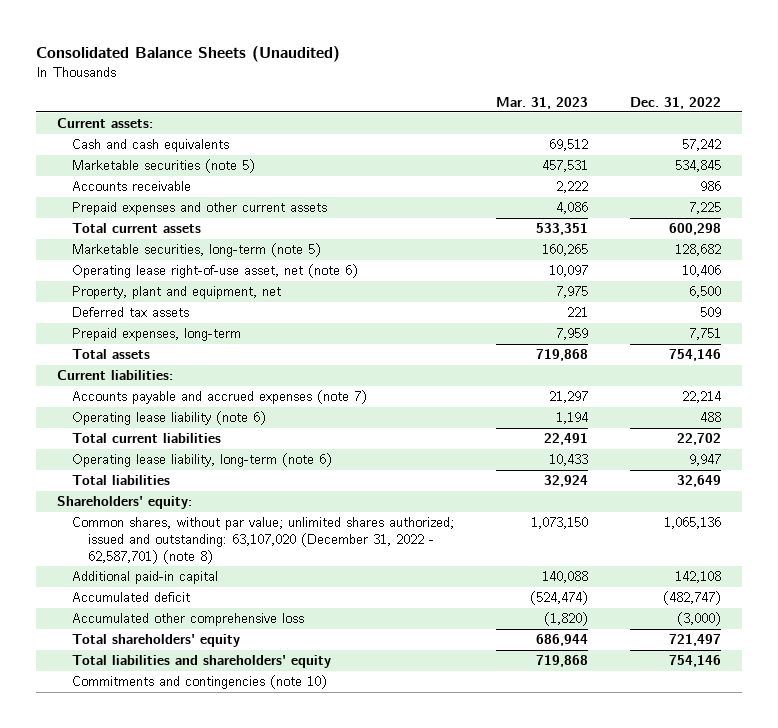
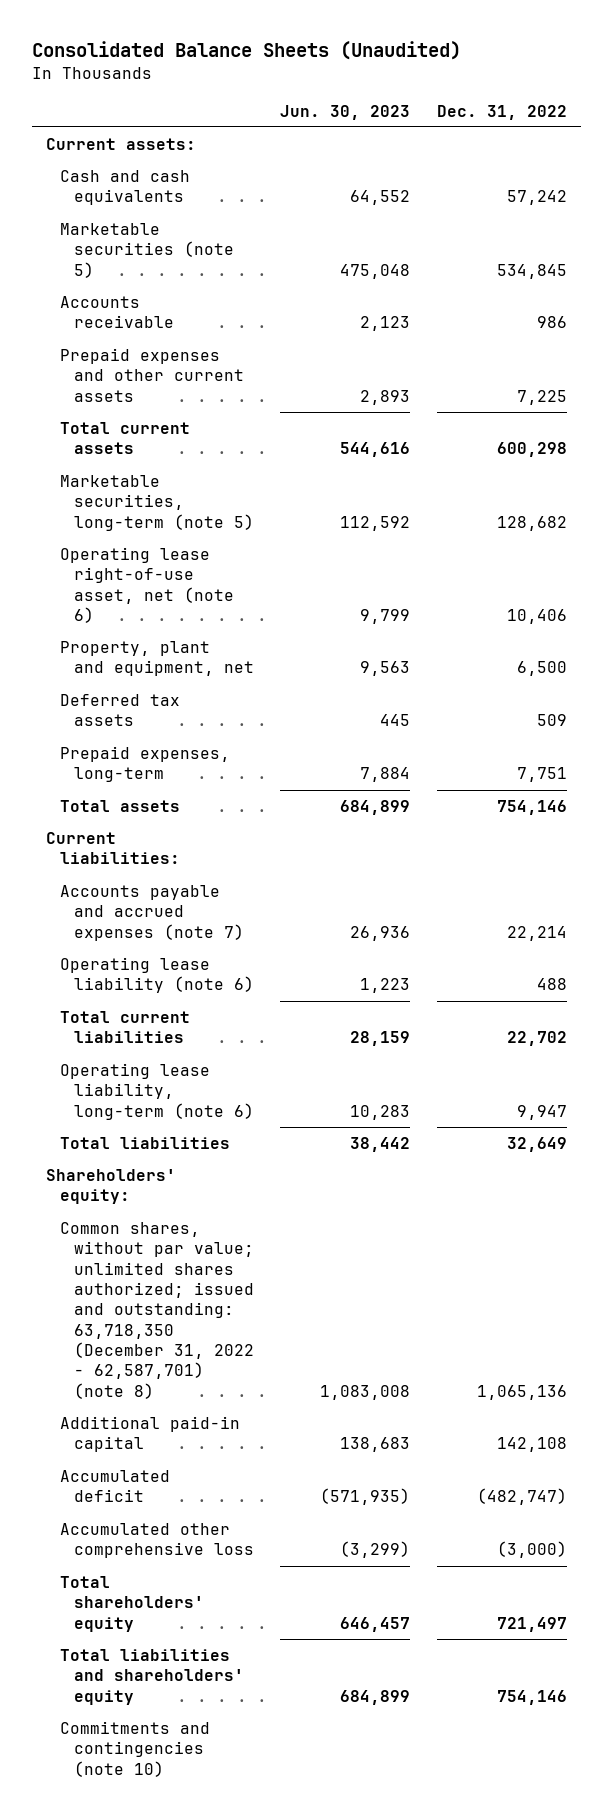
[496,96,589,109] Mar. 31, 2023 -> none
none -> [280,104,411,120] Jun. 30, 2023
[72,517,455,564] Common shares, without par value; unlimited shares authorized; issued and outstanding: 63,107,020 (December 31, 2022 - 62,587,701) (note 8) -> [59,1221,254,1399] Common shares, without par value; unlimited shares authorized; issued and outstanding: 63,718,350 (December 31, 2022 - 62,587,701) (note 8)

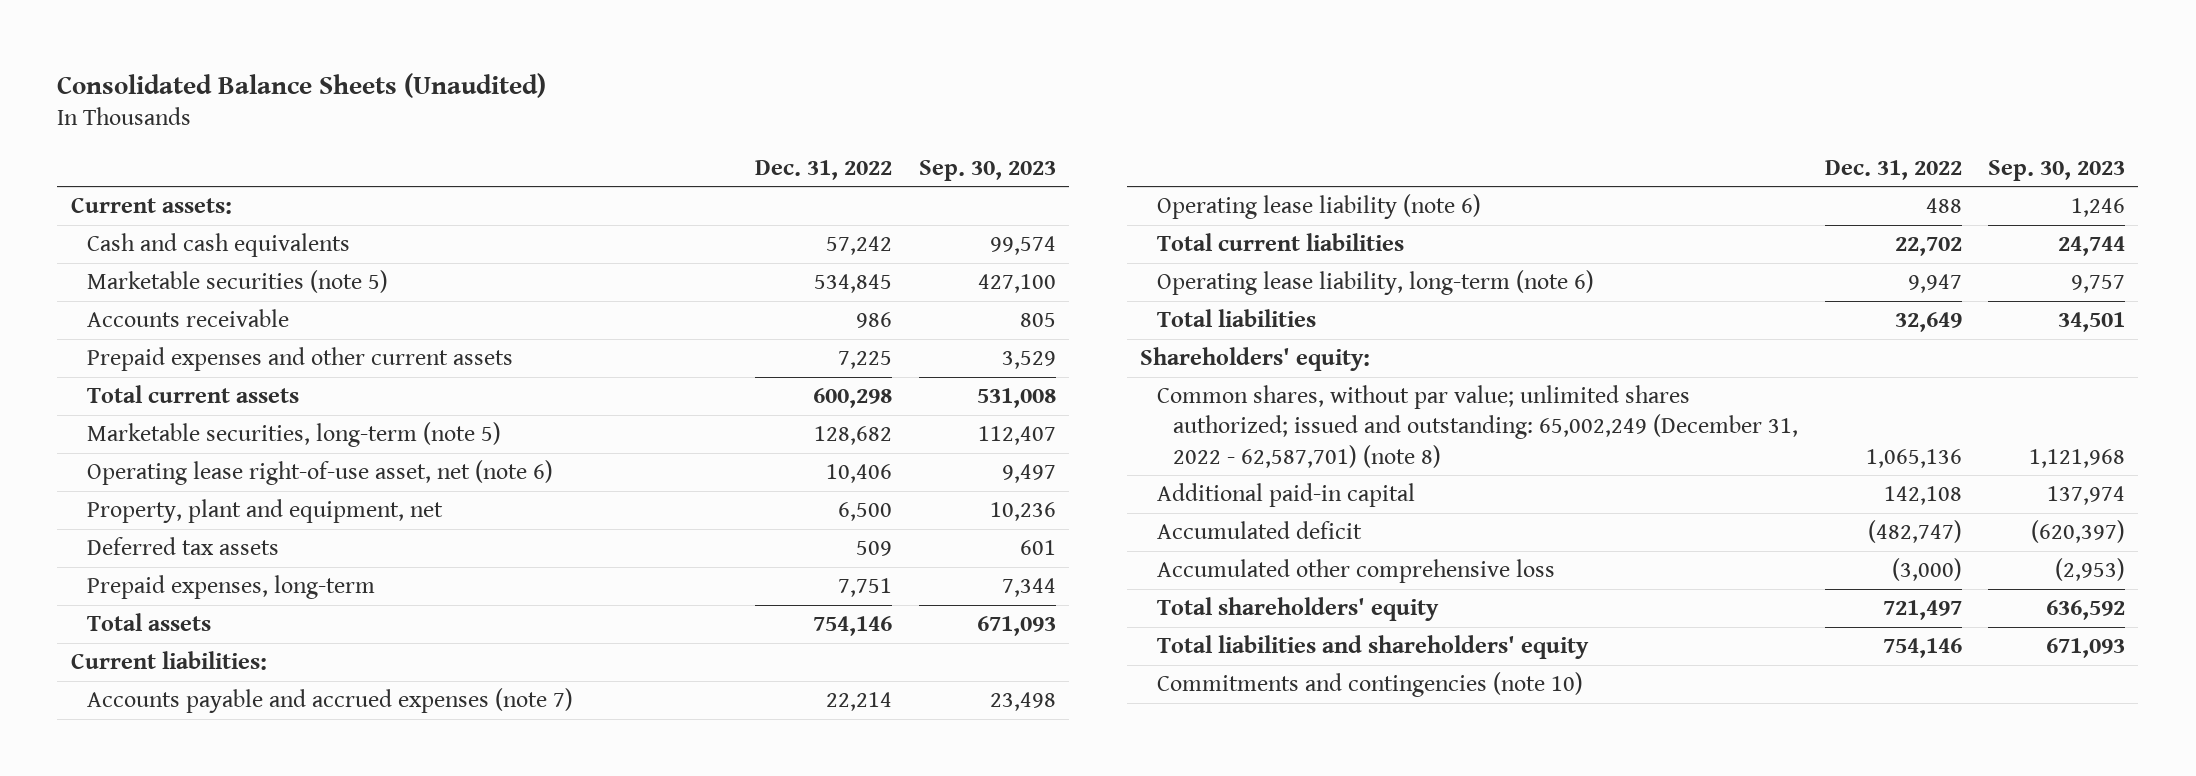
[280,104,411,120] Jun. 30, 2023 -> none
none -> [918,159,1056,181] Sep. 30, 2023
[59,1221,254,1399] Common shares, without par value; unlimited shares authorized; issued and outstanding: 63,718,350 (December 31, 2022 - 62,587,701) (note 8) -> [1156,385,1799,468] Common shares, without par value; unlimited shares authorized; issued and outstanding: 65,002,249 (December 31, 2022 - 62,587,701) (note 8)

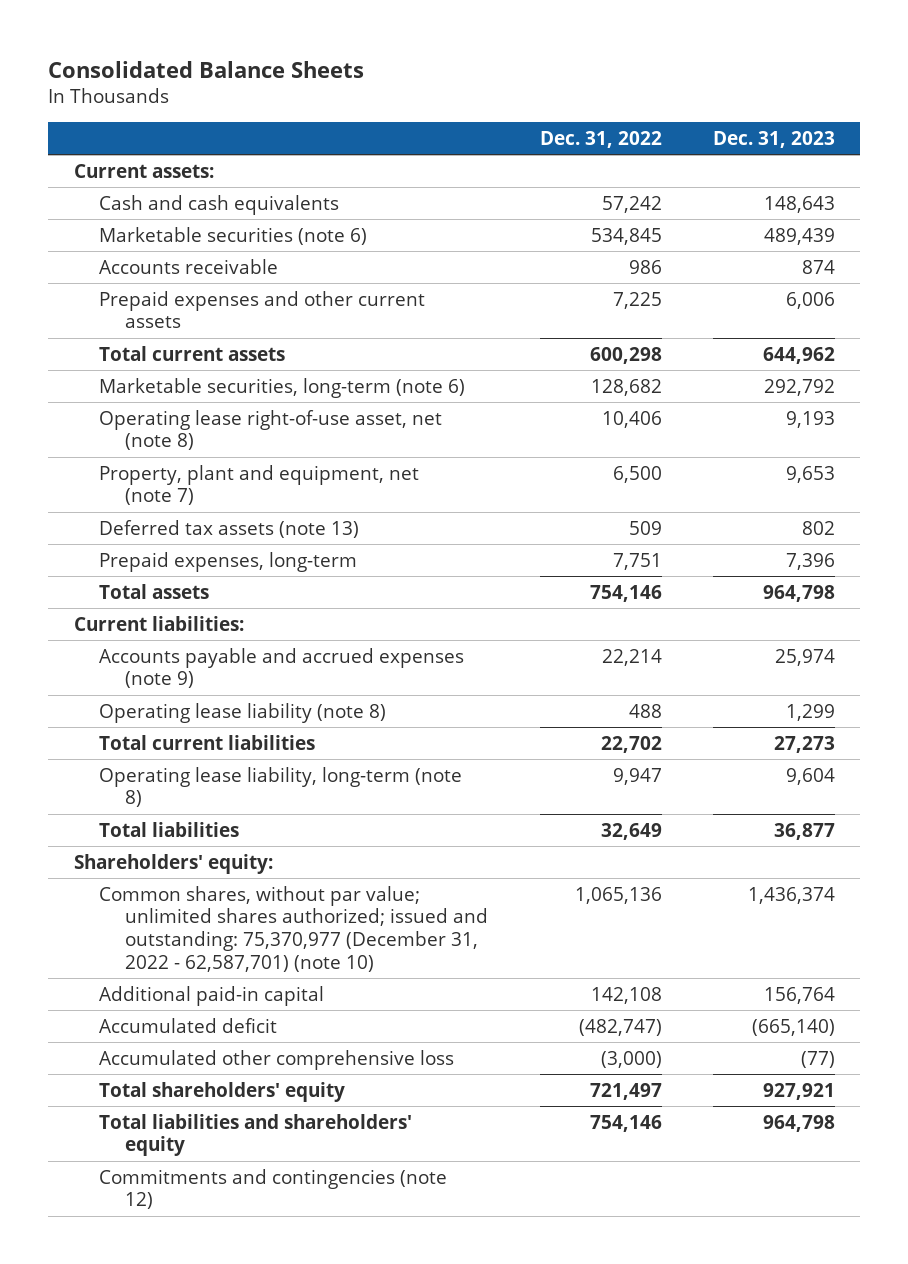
[57,72,547,98] Consolidated Balance Sheets (Unaudited) -> [47,60,364,78] Consolidated Balance Sheets
[918,159,1056,181] Sep. 30, 2023 -> none
none -> [712,130,835,148] Dec. 31, 2023
[87,270,389,294] Marketable securities (note 5) -> [99,226,368,245] Marketable securities (note 6)
[87,422,502,448] Marketable securities, long-term (note 5) -> [99,377,466,398] Marketable securities, long-term (note 6)
[87,460,554,486] Operating lease right-of-use asset, net (note 6) -> [99,409,443,451] Operating lease right-of-use asset, net (note 8)
[87,499,444,524] Property, plant and equipment, net -> [99,464,420,506] Property, plant and equipment, net (note 7)
[87,537,280,556] Deferred tax assets -> [99,519,360,538] Deferred tax assets (note 13)
[87,688,574,714] Accounts payable and accrued expenses (note 7) -> [99,647,465,689] Accounts payable and accrued expenses (note 9)
[1156,194,1481,220] Operating lease liability (note 6) -> [99,702,387,723] Operating lease liability (note 8)
[1156,270,1594,296] Operating lease liability, long-term (note 6) -> [99,766,463,808] Operating lease liability, long-term (note 8)
[1156,385,1799,468] Common shares, without par value; unlimited shares authorized; issued and outstanding: 65,002,249 (December 31, 2022 - 62,587,701) (note 8) -> [99,885,489,972] Common shares, without par value; unlimited shares authorized; issued and outstanding: 75,370,977 (December 31, 2022 - 62,587,701) (note 10)
[1156,672,1583,698] Commitments and contingencies (note 10) -> [99,1168,448,1210] Commitments and contingencies (note 12)

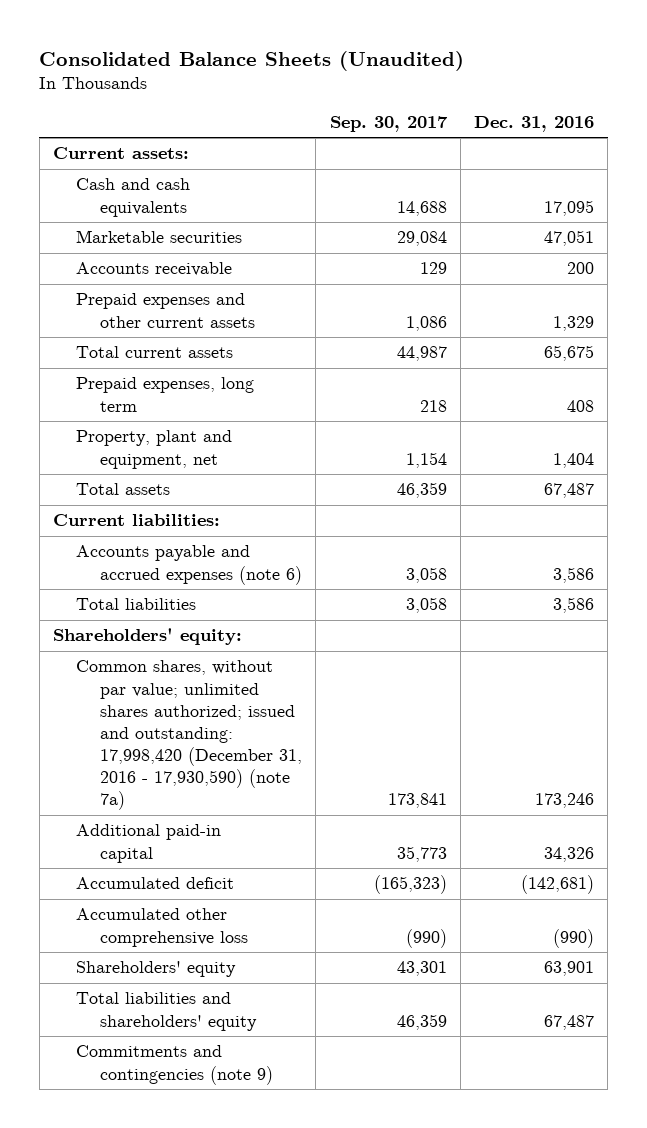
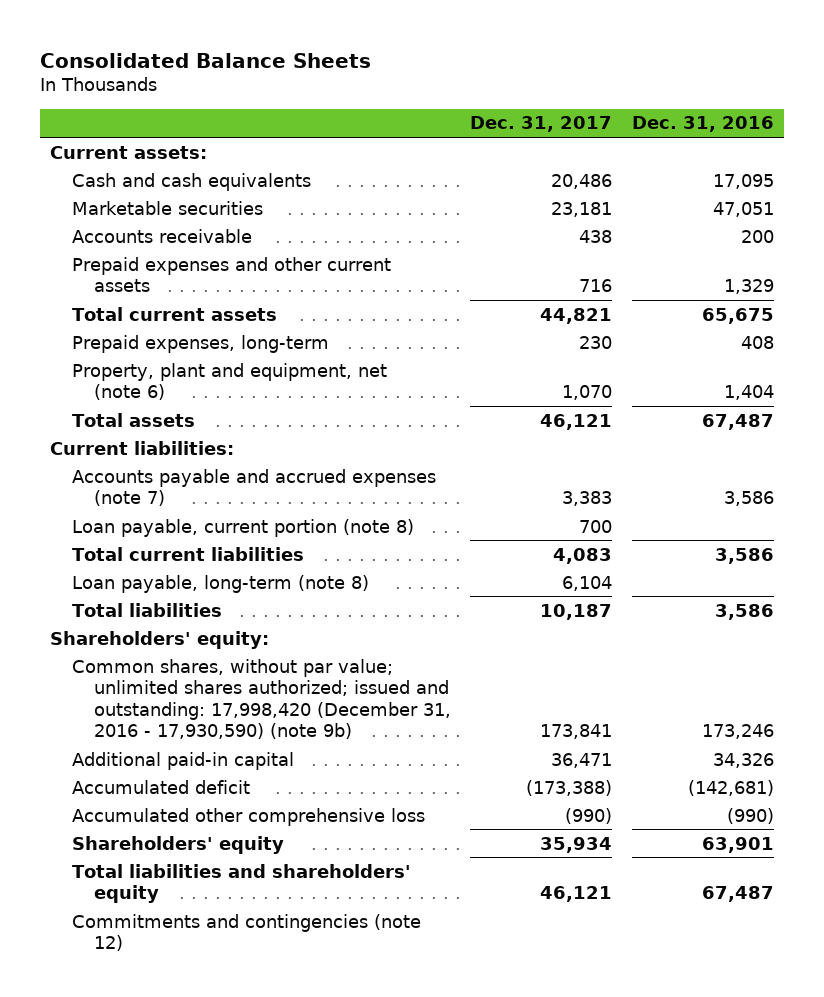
[39,50,465,71] Consolidated Balance Sheets (Unaudited) -> [40,52,372,68] Consolidated Balance Sheets
[329,115,448,132] Sep. 30, 2017 -> none
none -> [470,116,613,133] Dec. 31, 2017
[76,377,255,412] Prepaid expenses, long term -> [72,334,330,353] Prepaid expenses, long-term
[76,430,233,469] Property, plant and equipment, net -> [72,362,388,401] Property, plant and equipment, net (note 6)
[76,545,303,585] Accounts payable and accrued expenses (note 6) -> [72,468,437,507] Accounts payable and accrued expenses (note 7)
none -> [72,518,415,537] Loan payable, current portion (note 8)
none -> [72,546,305,561] Total current liabilities
none -> [72,574,370,593] Loan payable, long-term (note 8)
[76,660,303,811] Common shares, without par value; unlimited shares authorized; issued and outstanding: 17,998,420 (December 31, 2016 - 17,930,590) (note 7a) -> [72,658,451,740] Common shares, without par value; unlimited shares authorized; issued and outstanding: 17,998,420 (December 31, 2016 - 17,930,590) (note 9b)
[76,1045,274,1085] Commitments and contingencies (note 9) -> [72,913,422,952] Commitments and contingencies (note 12)

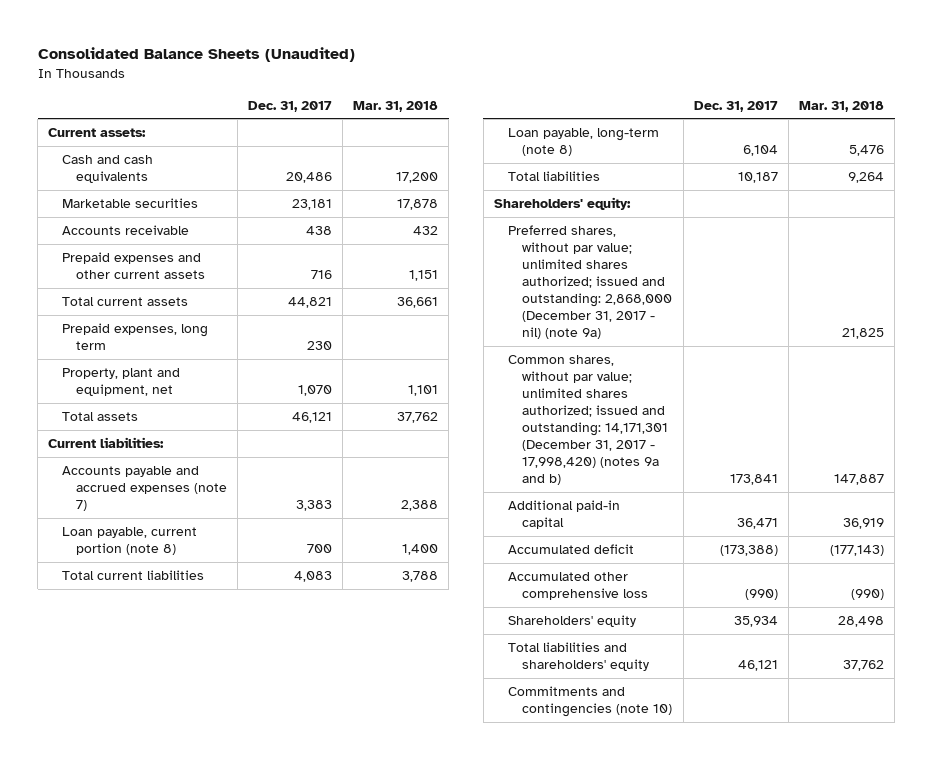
[40,52,372,68] Consolidated Balance Sheets -> [37,47,355,63] Consolidated Balance Sheets (Unaudited)
[631,116,774,133] Dec. 31, 2016 -> none
none -> [353,100,439,112] Mar. 31, 2018
[72,334,330,353] Prepaid expenses, long-term -> [62,323,209,351] Prepaid expenses, long term
[72,362,388,401] Property, plant and equipment, net (note 6) -> [62,368,181,397] Property, plant and equipment, net
none -> [507,225,672,339] Preferred shares, without par value; unlimited shares authorized; issued and outstanding: 2,868,000 (December 31, 2017 - nil) (note 9a)
[72,658,451,740] Common shares, without par value; unlimited shares authorized; issued and outstanding: 17,998,420 (December 31, 2016 - 17,930,590) (note 9b) -> [507,355,668,485] Common shares, without par value; unlimited shares authorized; issued and outstanding: 14,171,301 (December 31, 2017 - 17,998,420) (notes 9a and b)
[72,913,422,952] Commitments and contingencies (note 12) -> [507,686,672,718] Commitments and contingencies (note 10)

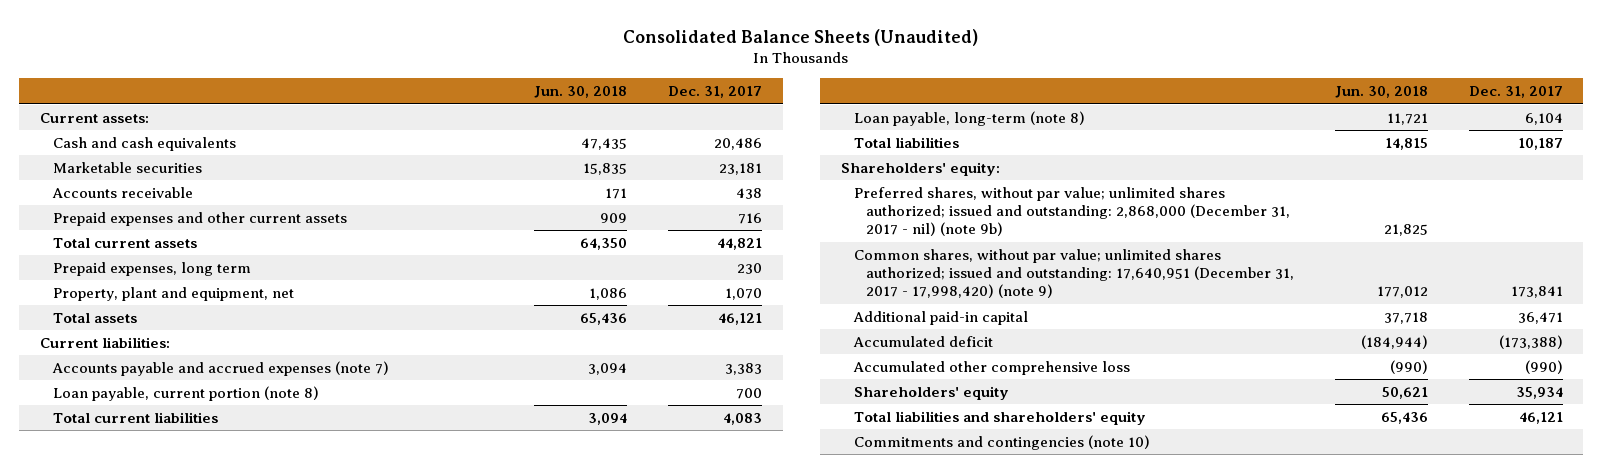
[353,100,439,112] Mar. 31, 2018 -> none
none -> [534,86,628,99] Jun. 30, 2018
[507,225,672,339] Preferred shares, without par value; unlimited shares authorized; issued and outstanding: 2,868,000 (December 31, 2017 - nil) (note 9a) -> [853,186,1291,237] Preferred shares, without par value; unlimited shares authorized; issued and outstanding: 2,868,000 (December 31, 2017 - nil) (note 9b)
[507,355,668,485] Common shares, without par value; unlimited shares authorized; issued and outstanding: 14,171,301 (December 31, 2017 - 17,998,420) (notes 9a and b) -> [853,248,1295,299] Common shares, without par value; unlimited shares authorized; issued and outstanding: 17,640,951 (December 31, 2017 - 17,998,420) (note 9)

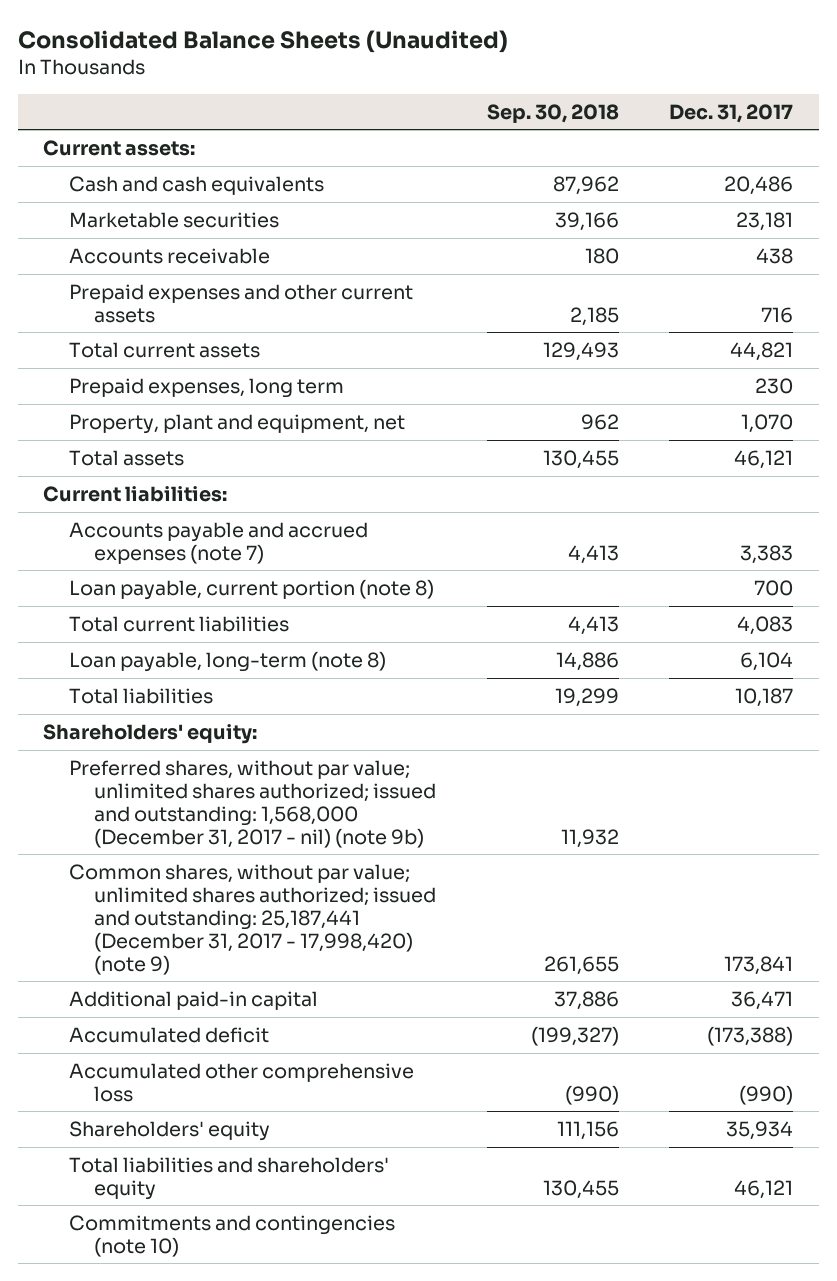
[534,86,628,99] Jun. 30, 2018 -> none
none -> [486,103,619,123] Sep. 30, 2018
[853,186,1291,237] Preferred shares, without par value; unlimited shares authorized; issued and outstanding: 2,868,000 (December 31, 2017 - nil) (note 9b) -> [68,759,436,848] Preferred shares, without par value; unlimited shares authorized; issued and outstanding: 1,568,000 (December 31, 2017 - nil) (note 9b)
[853,248,1295,299] Common shares, without par value; unlimited shares authorized; issued and outstanding: 17,640,951 (December 31, 2017 - 17,998,420) (note 9) -> [68,863,436,975] Common shares, without par value; unlimited shares authorized; issued and outstanding: 25,187,441 (December 31, 2017 - 17,998,420) (note 9)

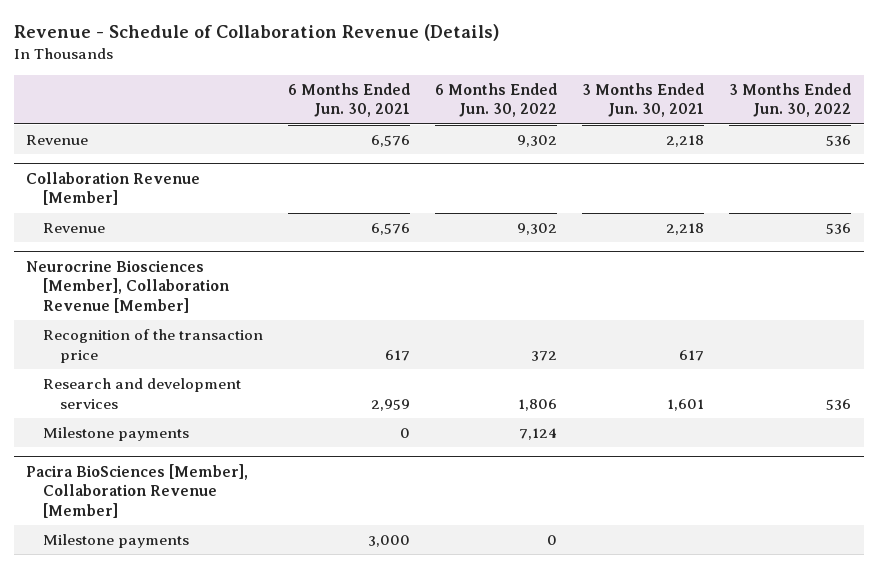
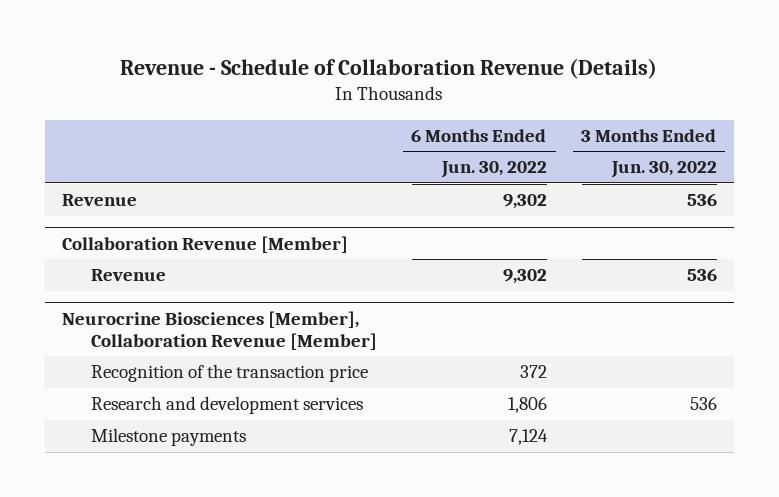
[287,82,410,118] 6 Months Ended Jun. 30, 2021 -> none
[582,82,705,118] 3 Months Ended Jun. 30, 2021 -> none
[26,463,249,519] Pacira BioSciences [Member], Collaboration Revenue [Member] -> none
[42,534,189,549] Milestone payments -> none

